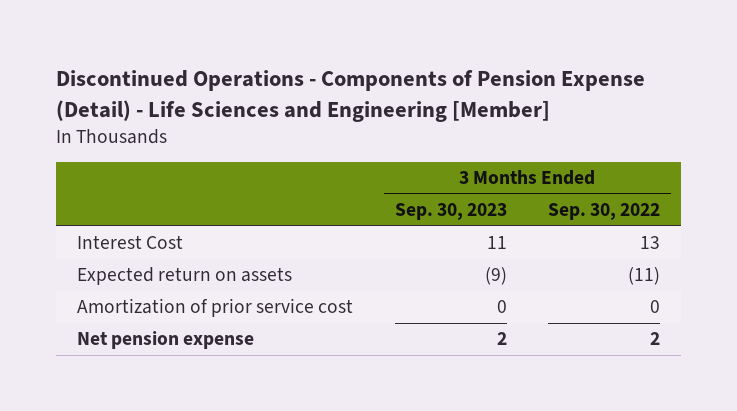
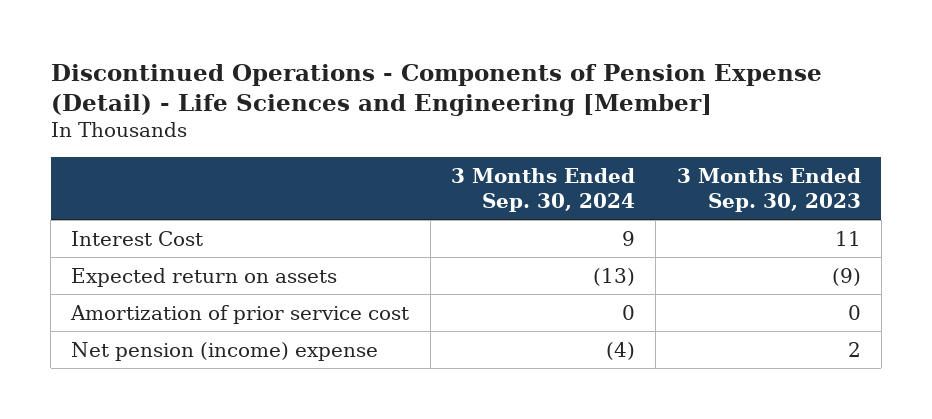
[548,203,661,221] Sep. 30, 2022 -> none
none -> [450,167,635,212] 3 Months Ended Sep. 30, 2024
[76,331,254,350] Net pension expense -> [71,341,379,361] Net pension (income) expense

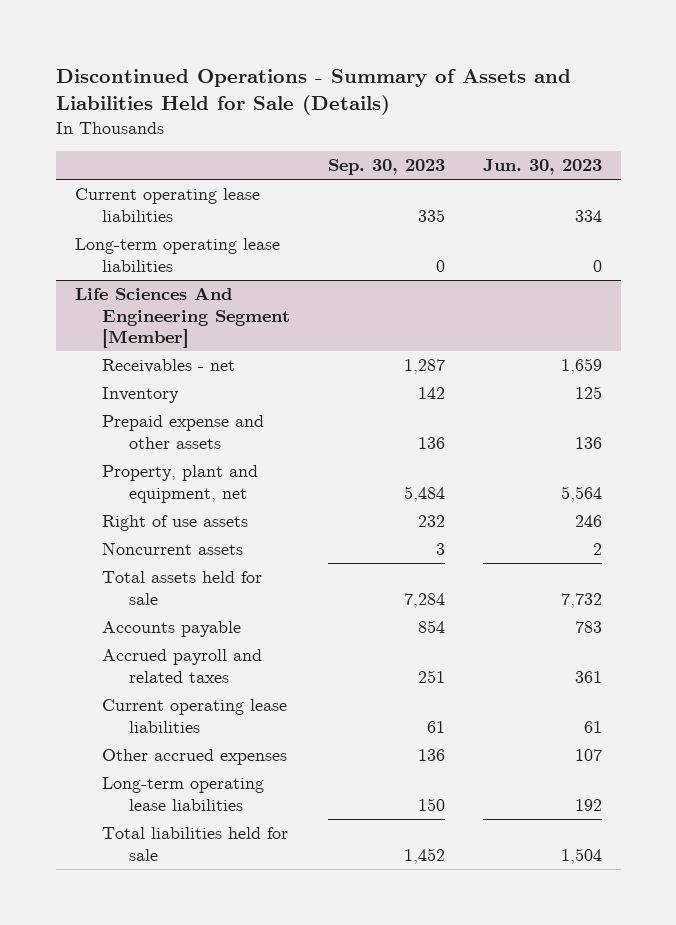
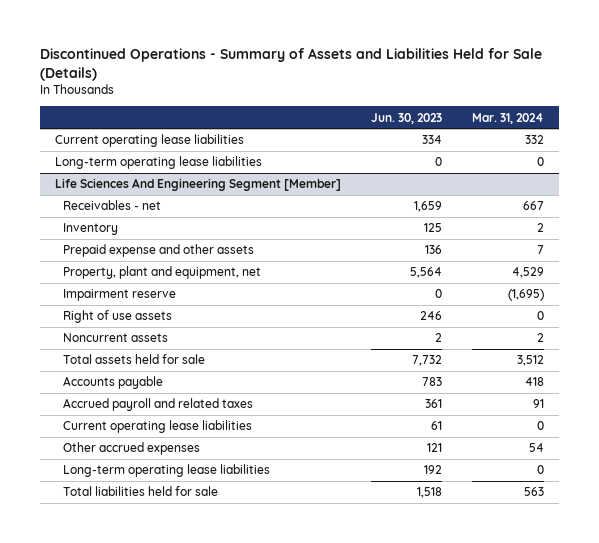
[327,159,445,176] Sep. 30, 2023 -> none
none -> [472,112,545,124] Mar. 31, 2024
none -> [63,289,177,302] Impairment reserve
[574,749,602,762] 107 -> [427,443,443,453] 121
[560,847,602,864] 1,504 -> [417,487,443,499] 1,518

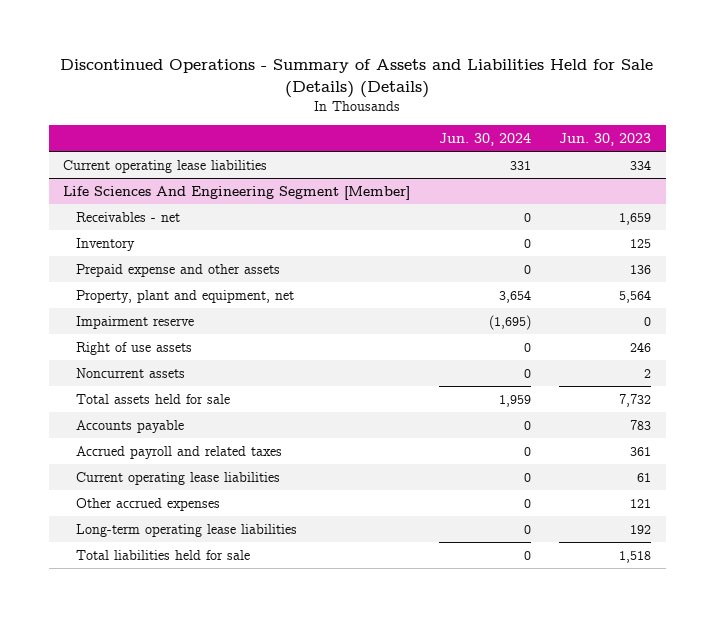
[39,47,542,81] Discontinued Operations - Summary of Assets and Liabilities Held for Sale (Details) -> [60,59,654,98] Discontinued Operations - Summary of Assets and Liabilities Held for Sale (Details) (Details)
[472,112,545,124] Mar. 31, 2024 -> none
none -> [438,132,531,146] Jun. 30, 2024
[54,156,262,170] Long-term operating lease liabilities -> none

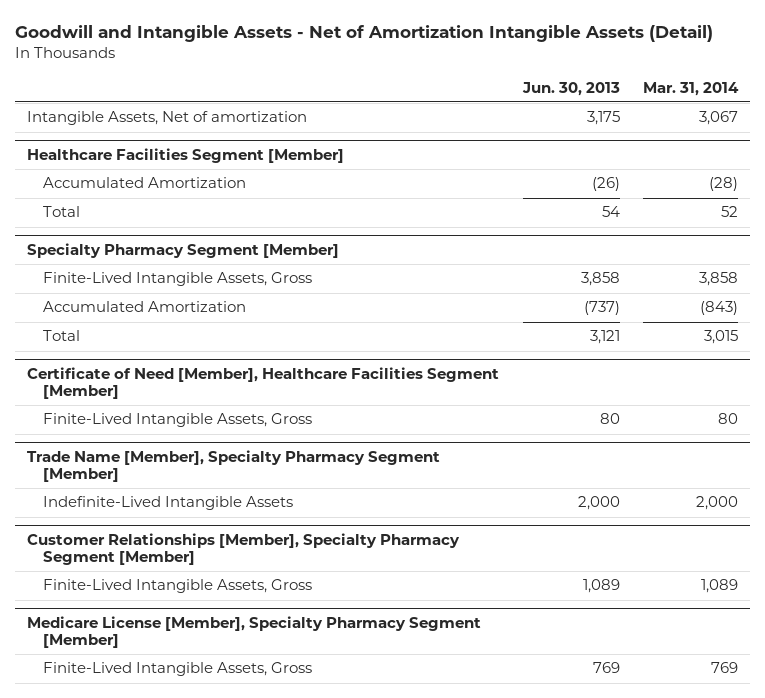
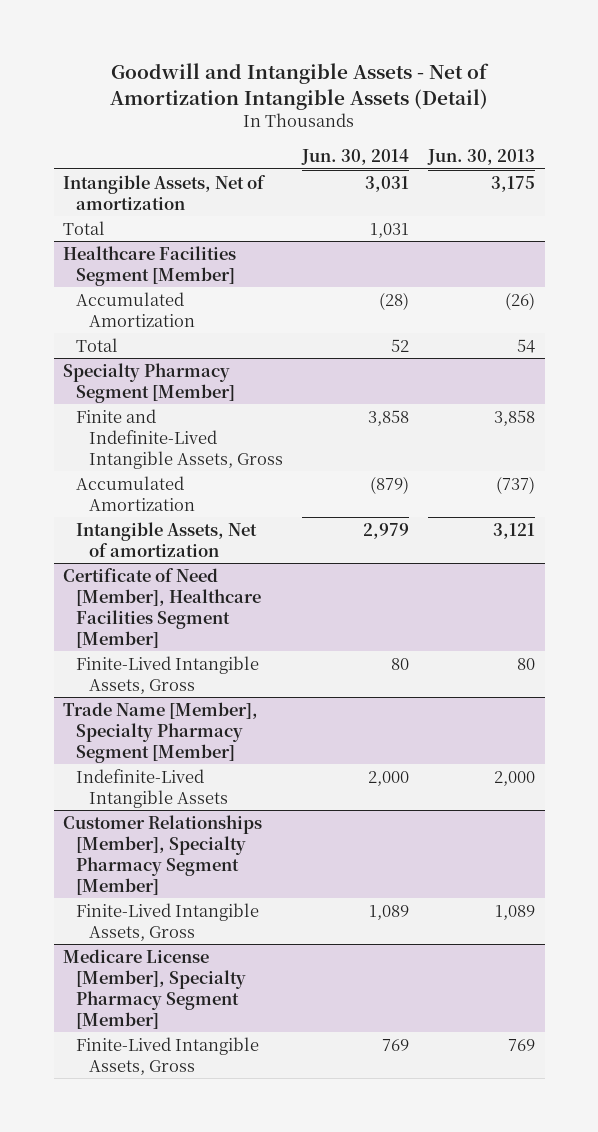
[643,81,740,96] Mar. 31, 2014 -> none
none -> [301,149,410,166] Jun. 30, 2014
none -> [63,220,106,235] Total
[42,272,312,287] Finite-Lived Intangible Assets, Gross -> [76,408,284,469] Finite and Indefinite-Lived Intangible Assets, Gross
[42,330,80,342] Total -> [76,521,258,557] Intangible Assets, Net of amortization

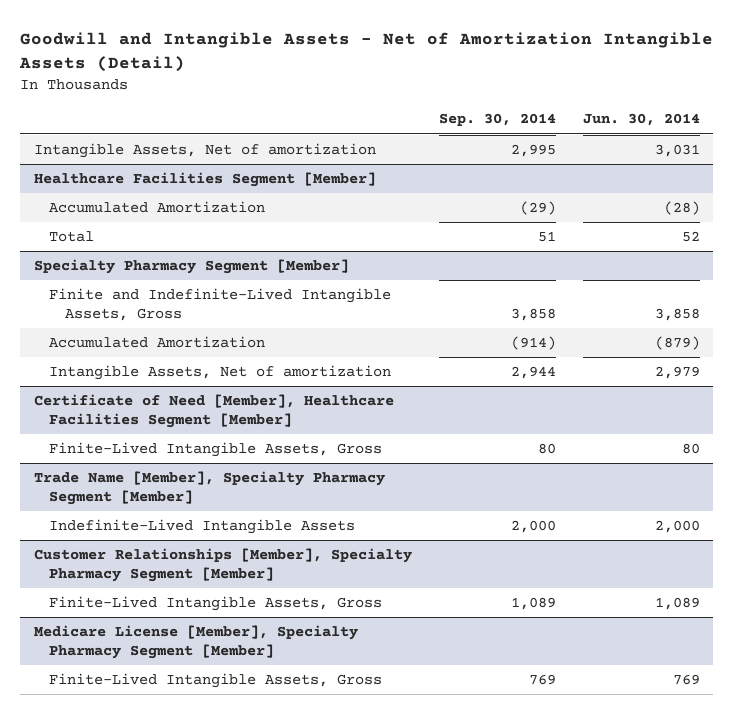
[427,149,536,166] Jun. 30, 2013 -> none
none -> [438,113,556,127] Sep. 30, 2014
[63,220,106,235] Total -> none

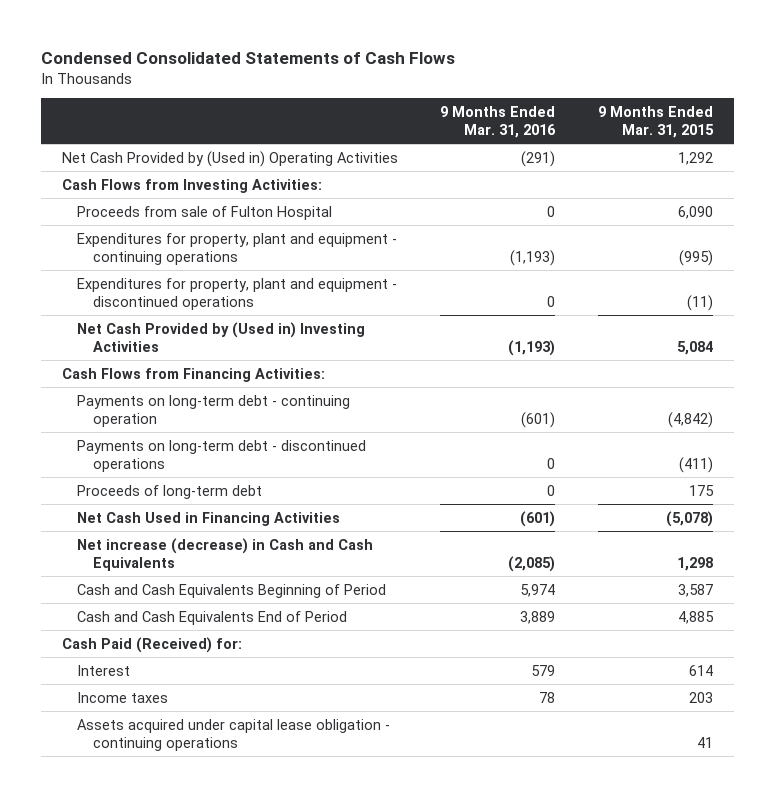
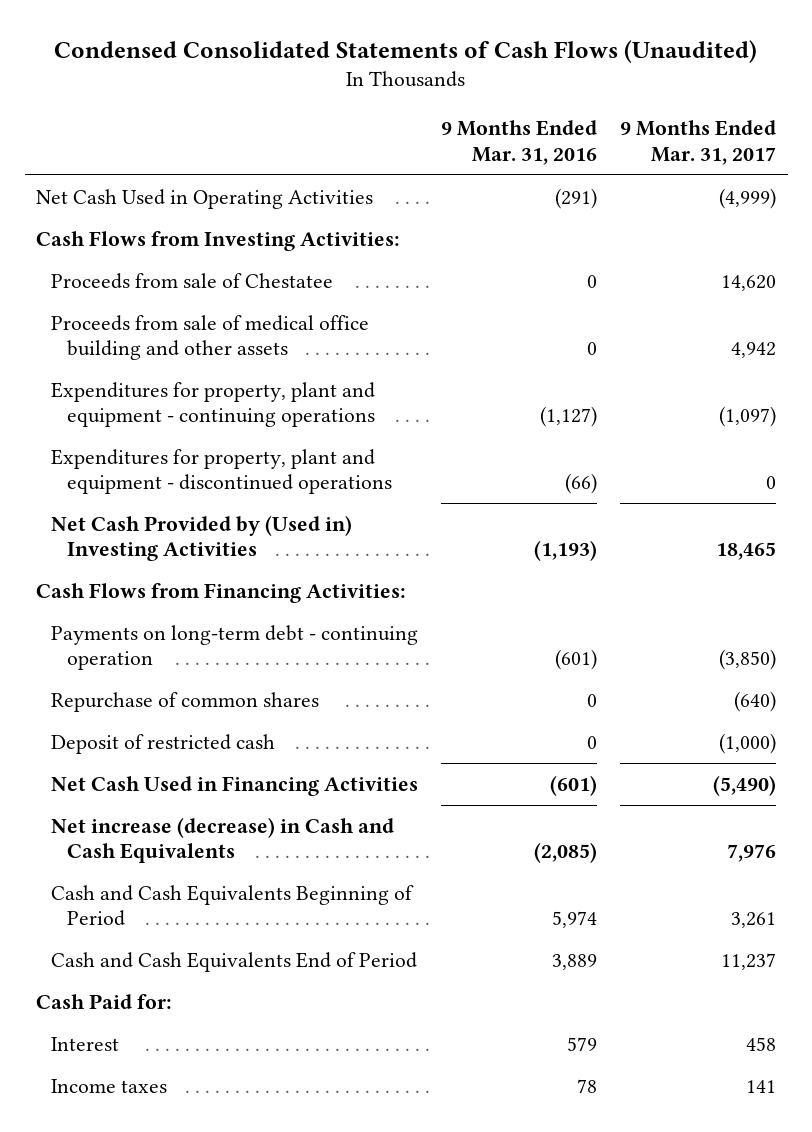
[41,51,456,64] Condensed Consolidated Statements of Cash Flows -> [54,39,758,63] Condensed Consolidated Statements of Cash Flows (Unaudited)
[597,105,714,138] 9 Months Ended Mar. 31, 2015 -> none
none -> [620,120,777,165] 9 Months Ended Mar. 31, 2017
[62,150,399,167] Net Cash Provided by (Used in) Operating Activities -> [36,188,374,209] Net Cash Used in Operating Activities
[77,205,333,220] Proceeds from sale of Fulton Hospital -> [51,272,334,289] Proceeds from sale of Chestatee
none -> [51,314,370,361] Proceeds from sale of medical office building and other assets
[510,249,556,266] (1,193) -> [540,406,598,428] (1,127)
[547,295,556,307] 0 -> [565,473,598,495] (66)
[77,439,367,472] Payments on long-term debt - discontinued operations -> none
[77,484,263,499] Proceeds of long-term debt -> none
none -> [51,691,320,712] Repurchase of common shares
none -> [51,733,276,754] Deposit of restricted cash
[62,636,243,653] Cash Paid (Received) for: -> [36,993,173,1009] Cash Paid for:
[77,718,391,751] Assets acquired under capital lease obligation - continuing operations -> none

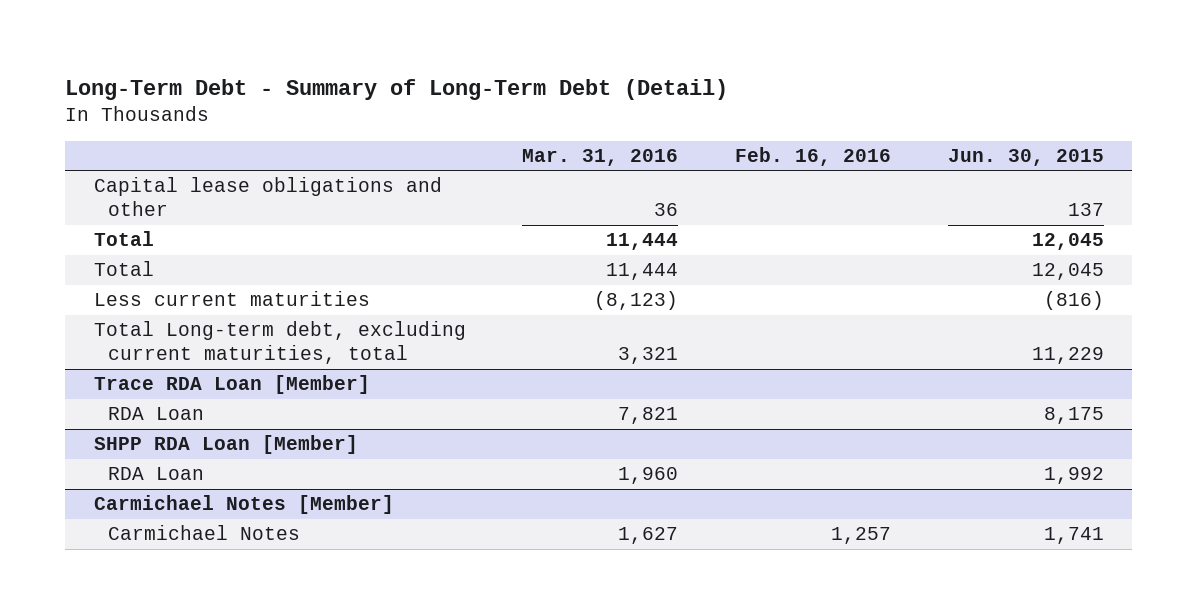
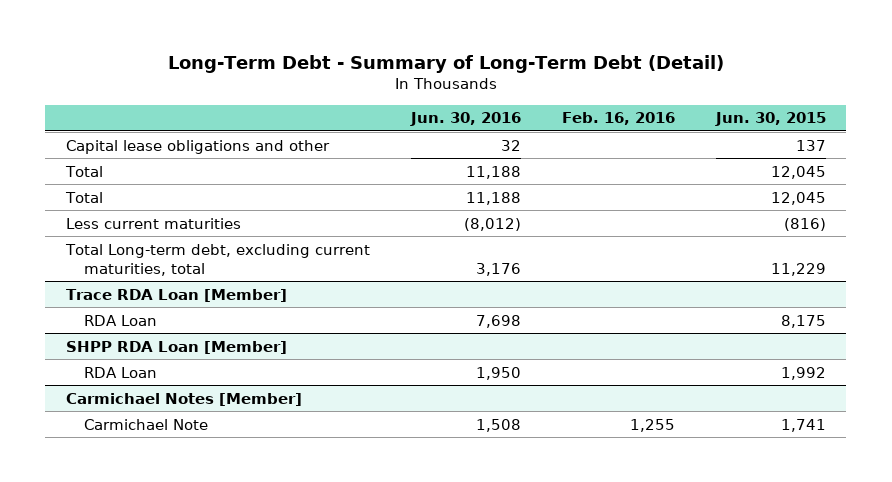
[522,148,679,166] Mar. 31, 2016 -> none
none -> [409,112,521,127] Jun. 30, 2016
[107,525,300,541] Carmichael Notes -> [83,418,208,430] Carmichael Note
[831,527,892,545] 1,257 -> [629,418,675,432] 1,255

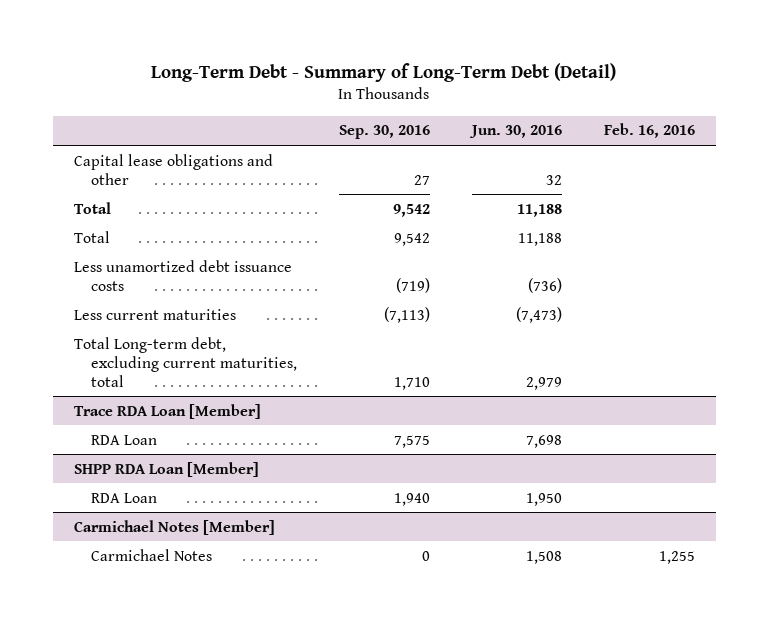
[714,112,826,127] Jun. 30, 2015 -> none
none -> [338,125,430,140] Sep. 30, 2016
none -> [73,259,292,291] Less unamortized debt issuance costs
[463,217,521,231] (8,012) -> [515,306,562,323] (7,473)
[475,262,521,276] 3,176 -> [525,376,562,390] 2,979
[83,418,208,430] Carmichael Note -> [90,548,212,561] Carmichael Notes

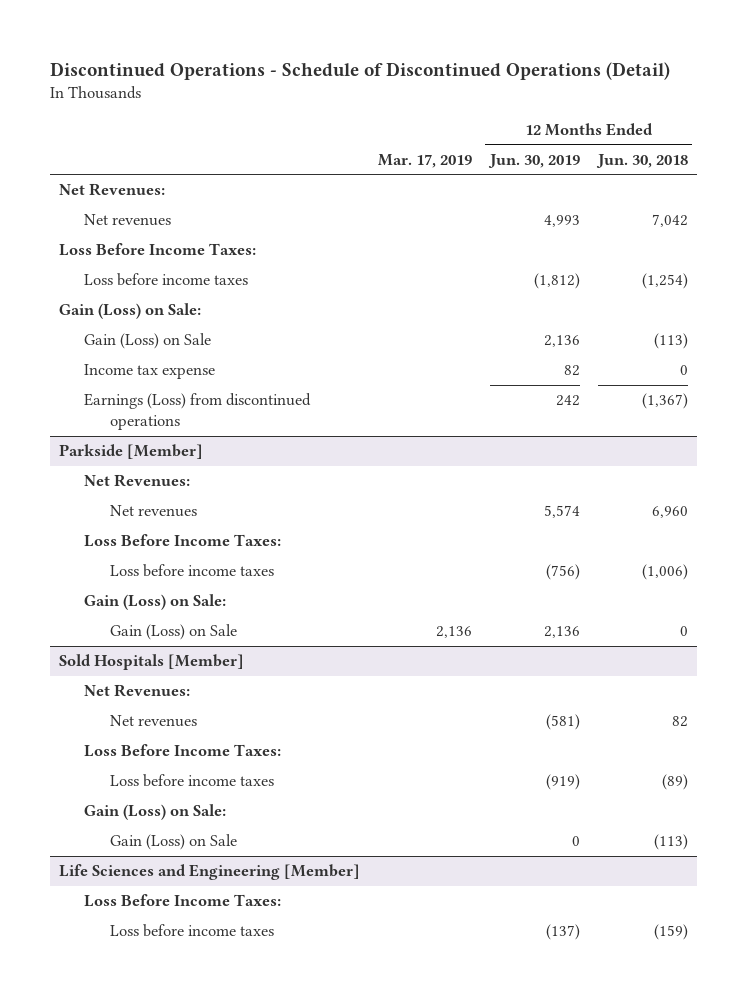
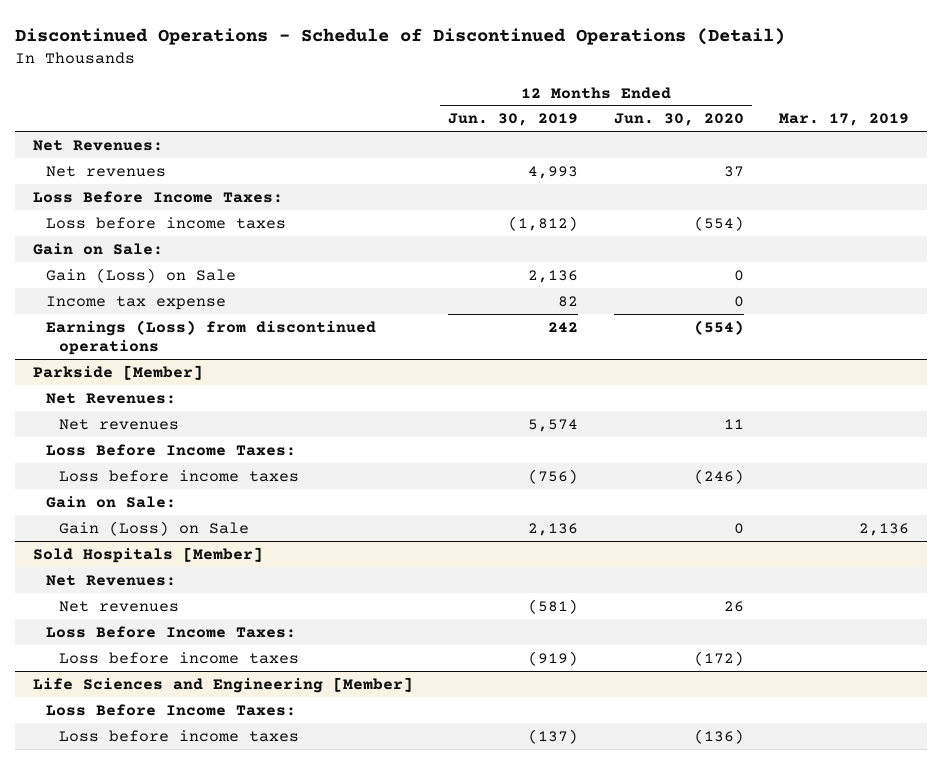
[595,153,688,168] Jun. 30, 2018 -> none
none -> [613,113,744,127] Jun. 30, 2020
[59,303,202,320] Gain (Loss) on Sale: -> [33,242,164,255] Gain on Sale:
[84,594,227,611] Gain (Loss) on Sale: -> [46,495,177,508] Gain on Sale:
[84,804,227,821] Gain (Loss) on Sale: -> none
[109,834,237,851] Gain (Loss) on Sale -> none

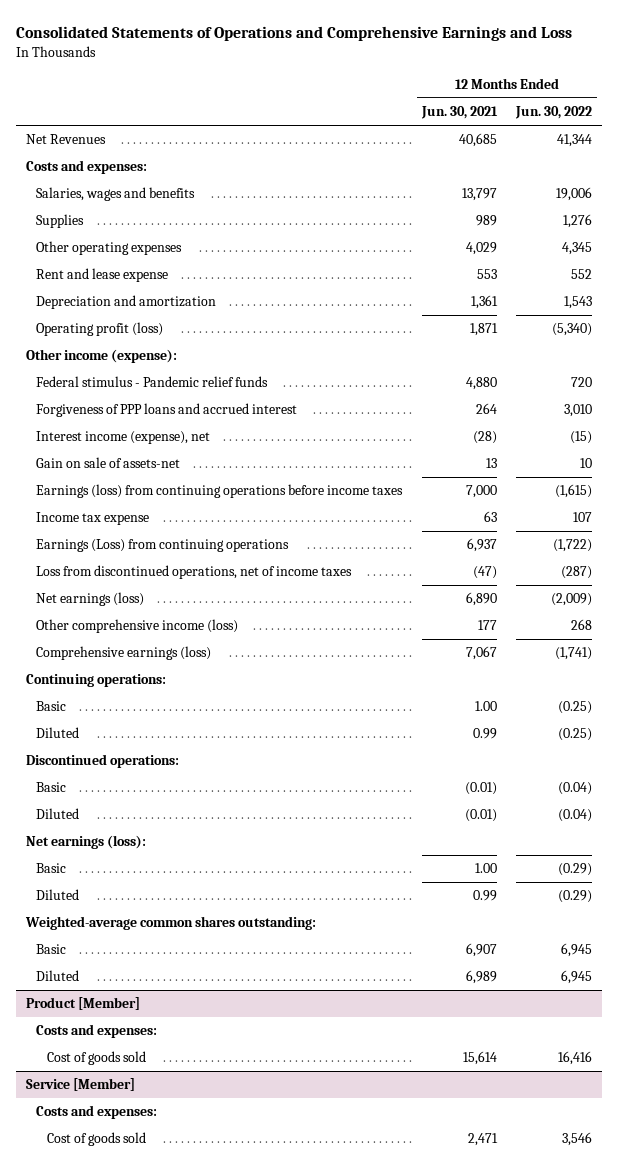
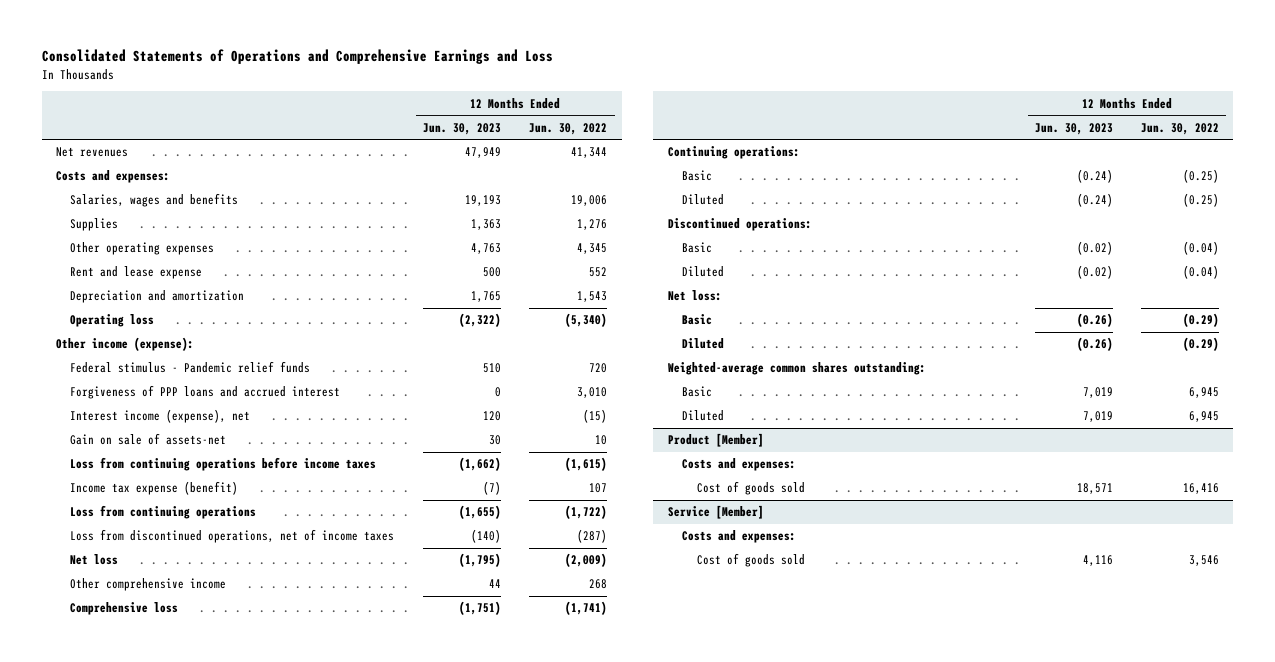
[420,106,498,120] Jun. 30, 2021 -> none
none -> [422,122,501,135] Jun. 30, 2023
[25,134,106,145] Net Revenues -> [56,147,129,158] Net revenues
[36,322,164,337] Operating profit (loss) -> [70,314,155,328] Operating loss
[36,484,404,499] Earnings (loss) from continuing operations before income taxes -> [70,457,377,472] Loss from continuing operations before income taxes
[36,512,150,526] Income tax expense -> [70,481,239,496] Income tax expense (benefit)
[36,539,290,553] Earnings (Loss) from continuing operations -> [70,505,257,520] Loss from continuing operations
[36,592,145,607] Net earnings (loss) -> [70,554,119,566] Net loss
[36,619,239,634] Other comprehensive income (loss) -> [70,578,227,592] Other comprehensive income
[36,646,212,661] Comprehensive earnings (loss) -> [70,602,179,616] Comprehensive loss
[25,835,146,850] Net earnings (loss): -> [667,290,722,302] Net loss:

